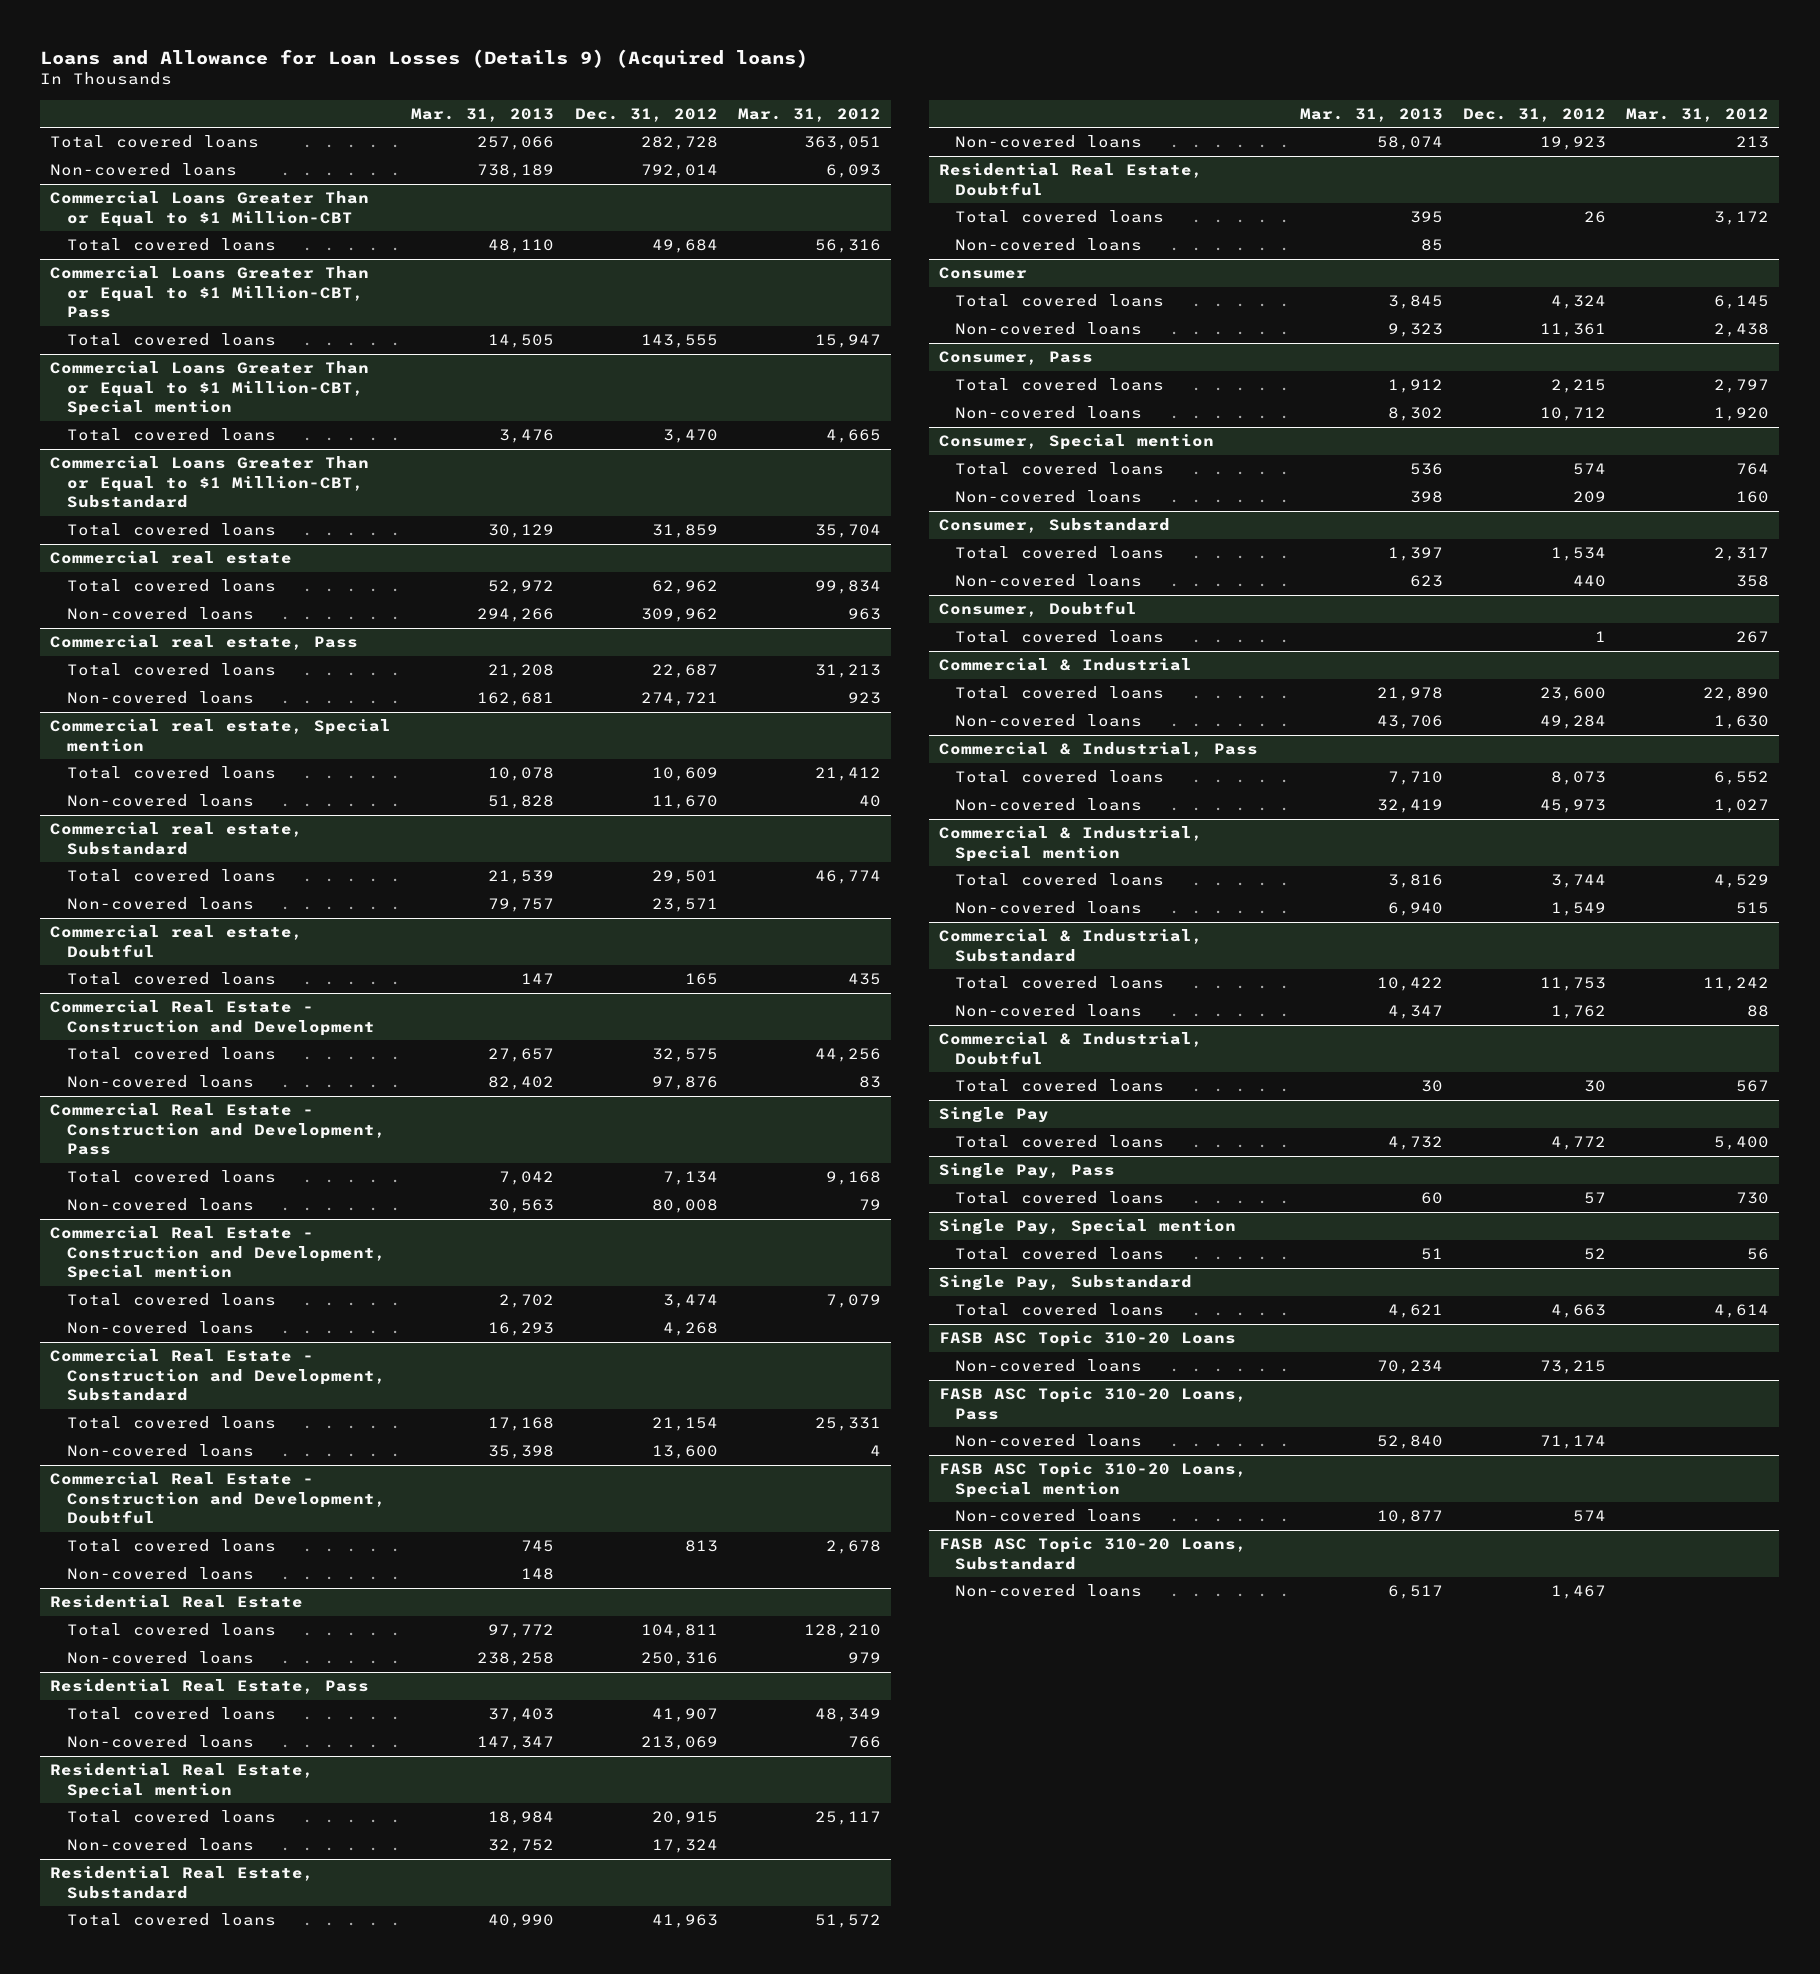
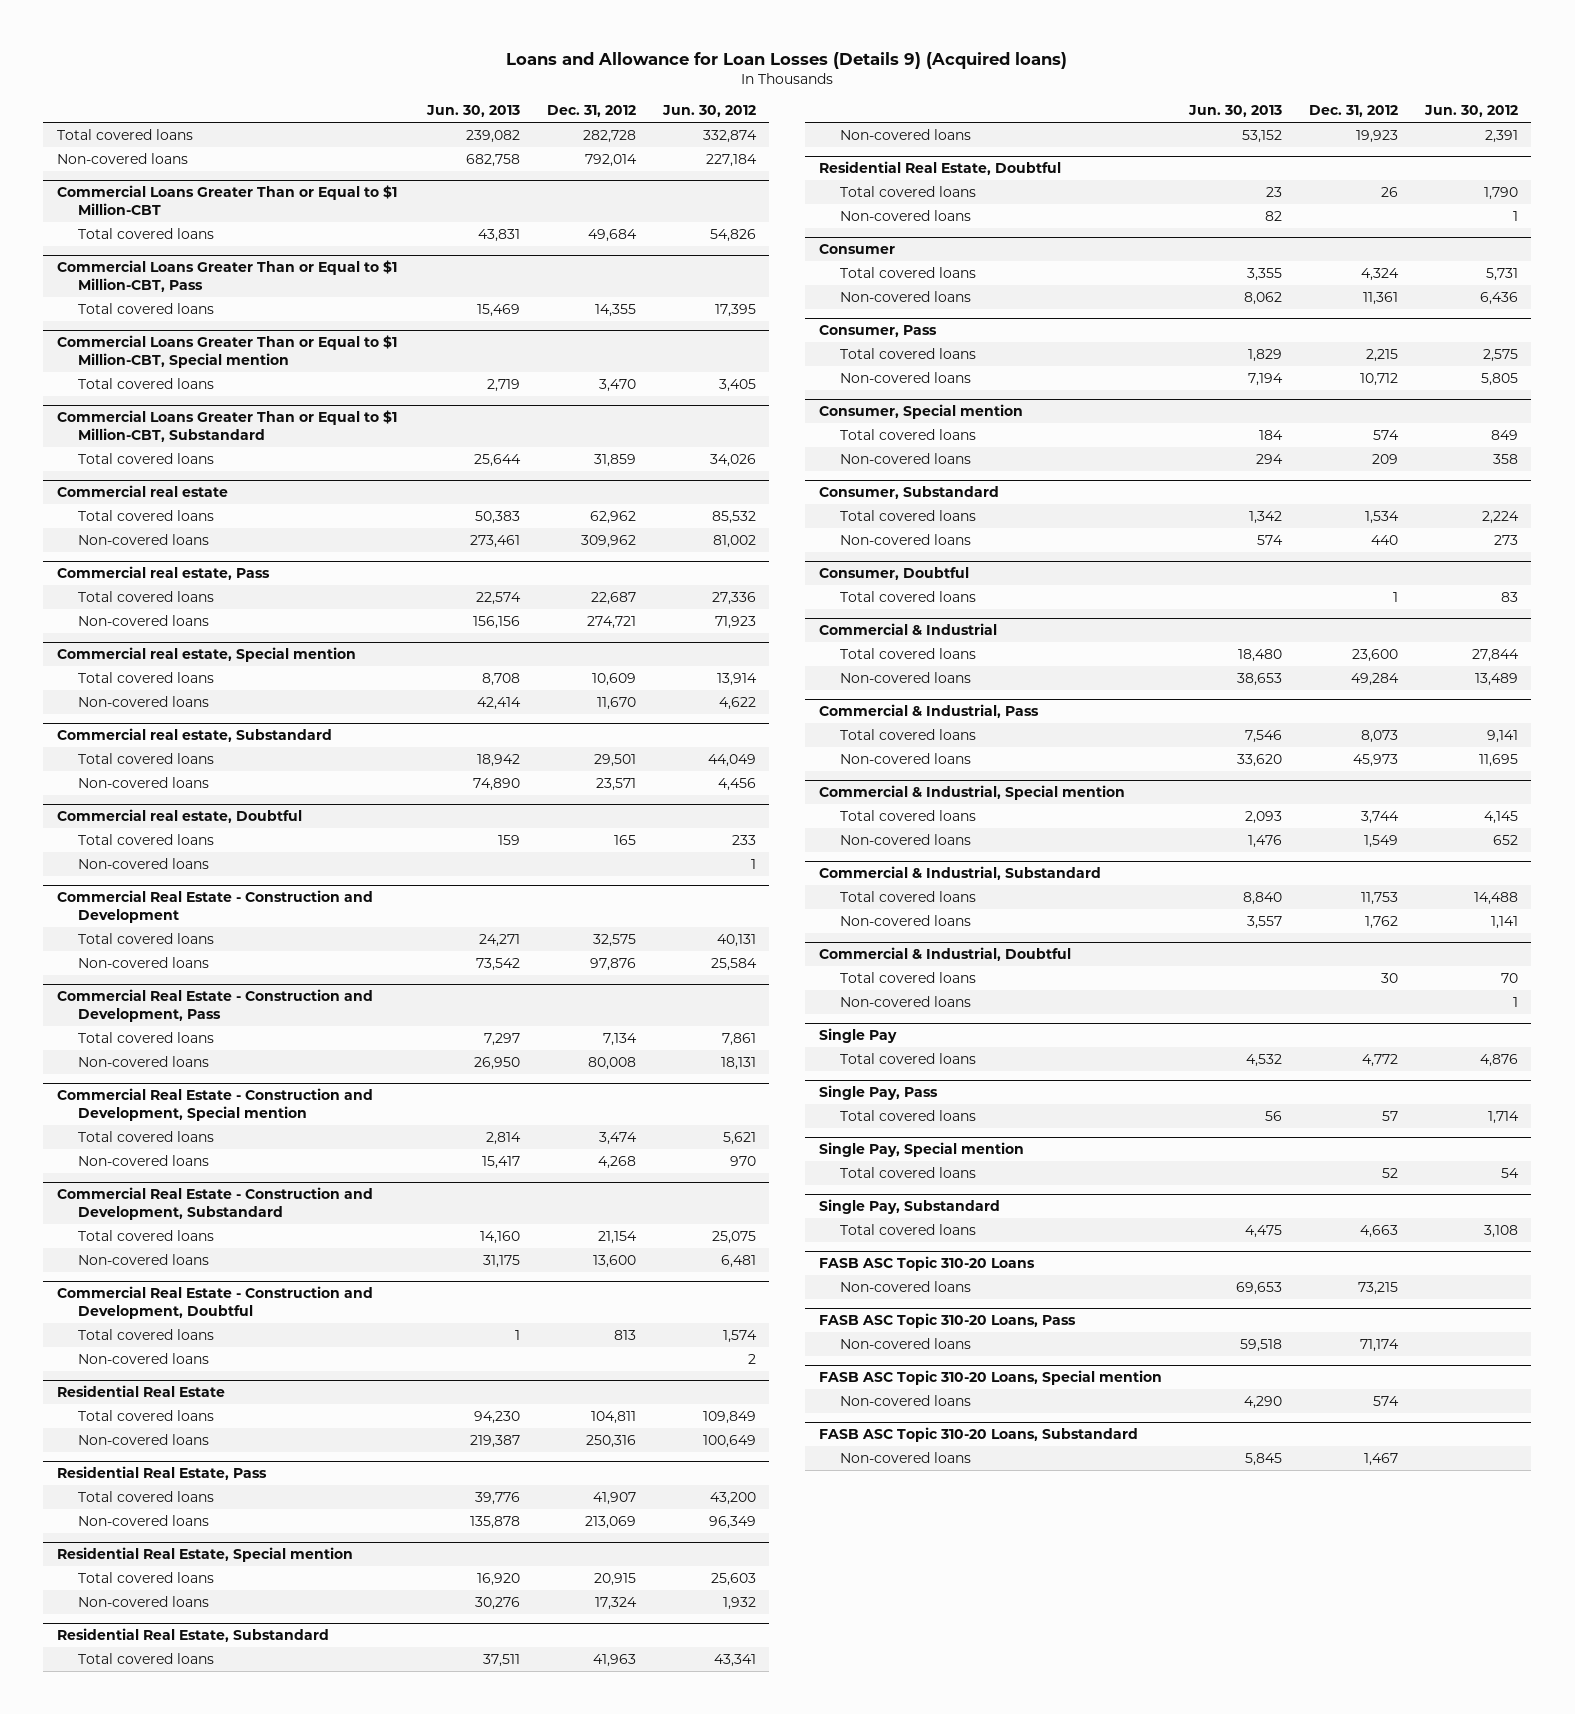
[411,107,555,122] Mar. 31, 2013 -> none
[737,107,881,122] Mar. 31, 2012 -> none
none -> [425,105,520,118] Jun. 30, 2013
none -> [661,105,756,118] Jun. 30, 2012
[640,334,718,349] 143,555 -> [594,303,636,317] 14,355
none -> [77,857,209,869] Non-covered loans
none -> [839,995,971,1007] Non-covered loans

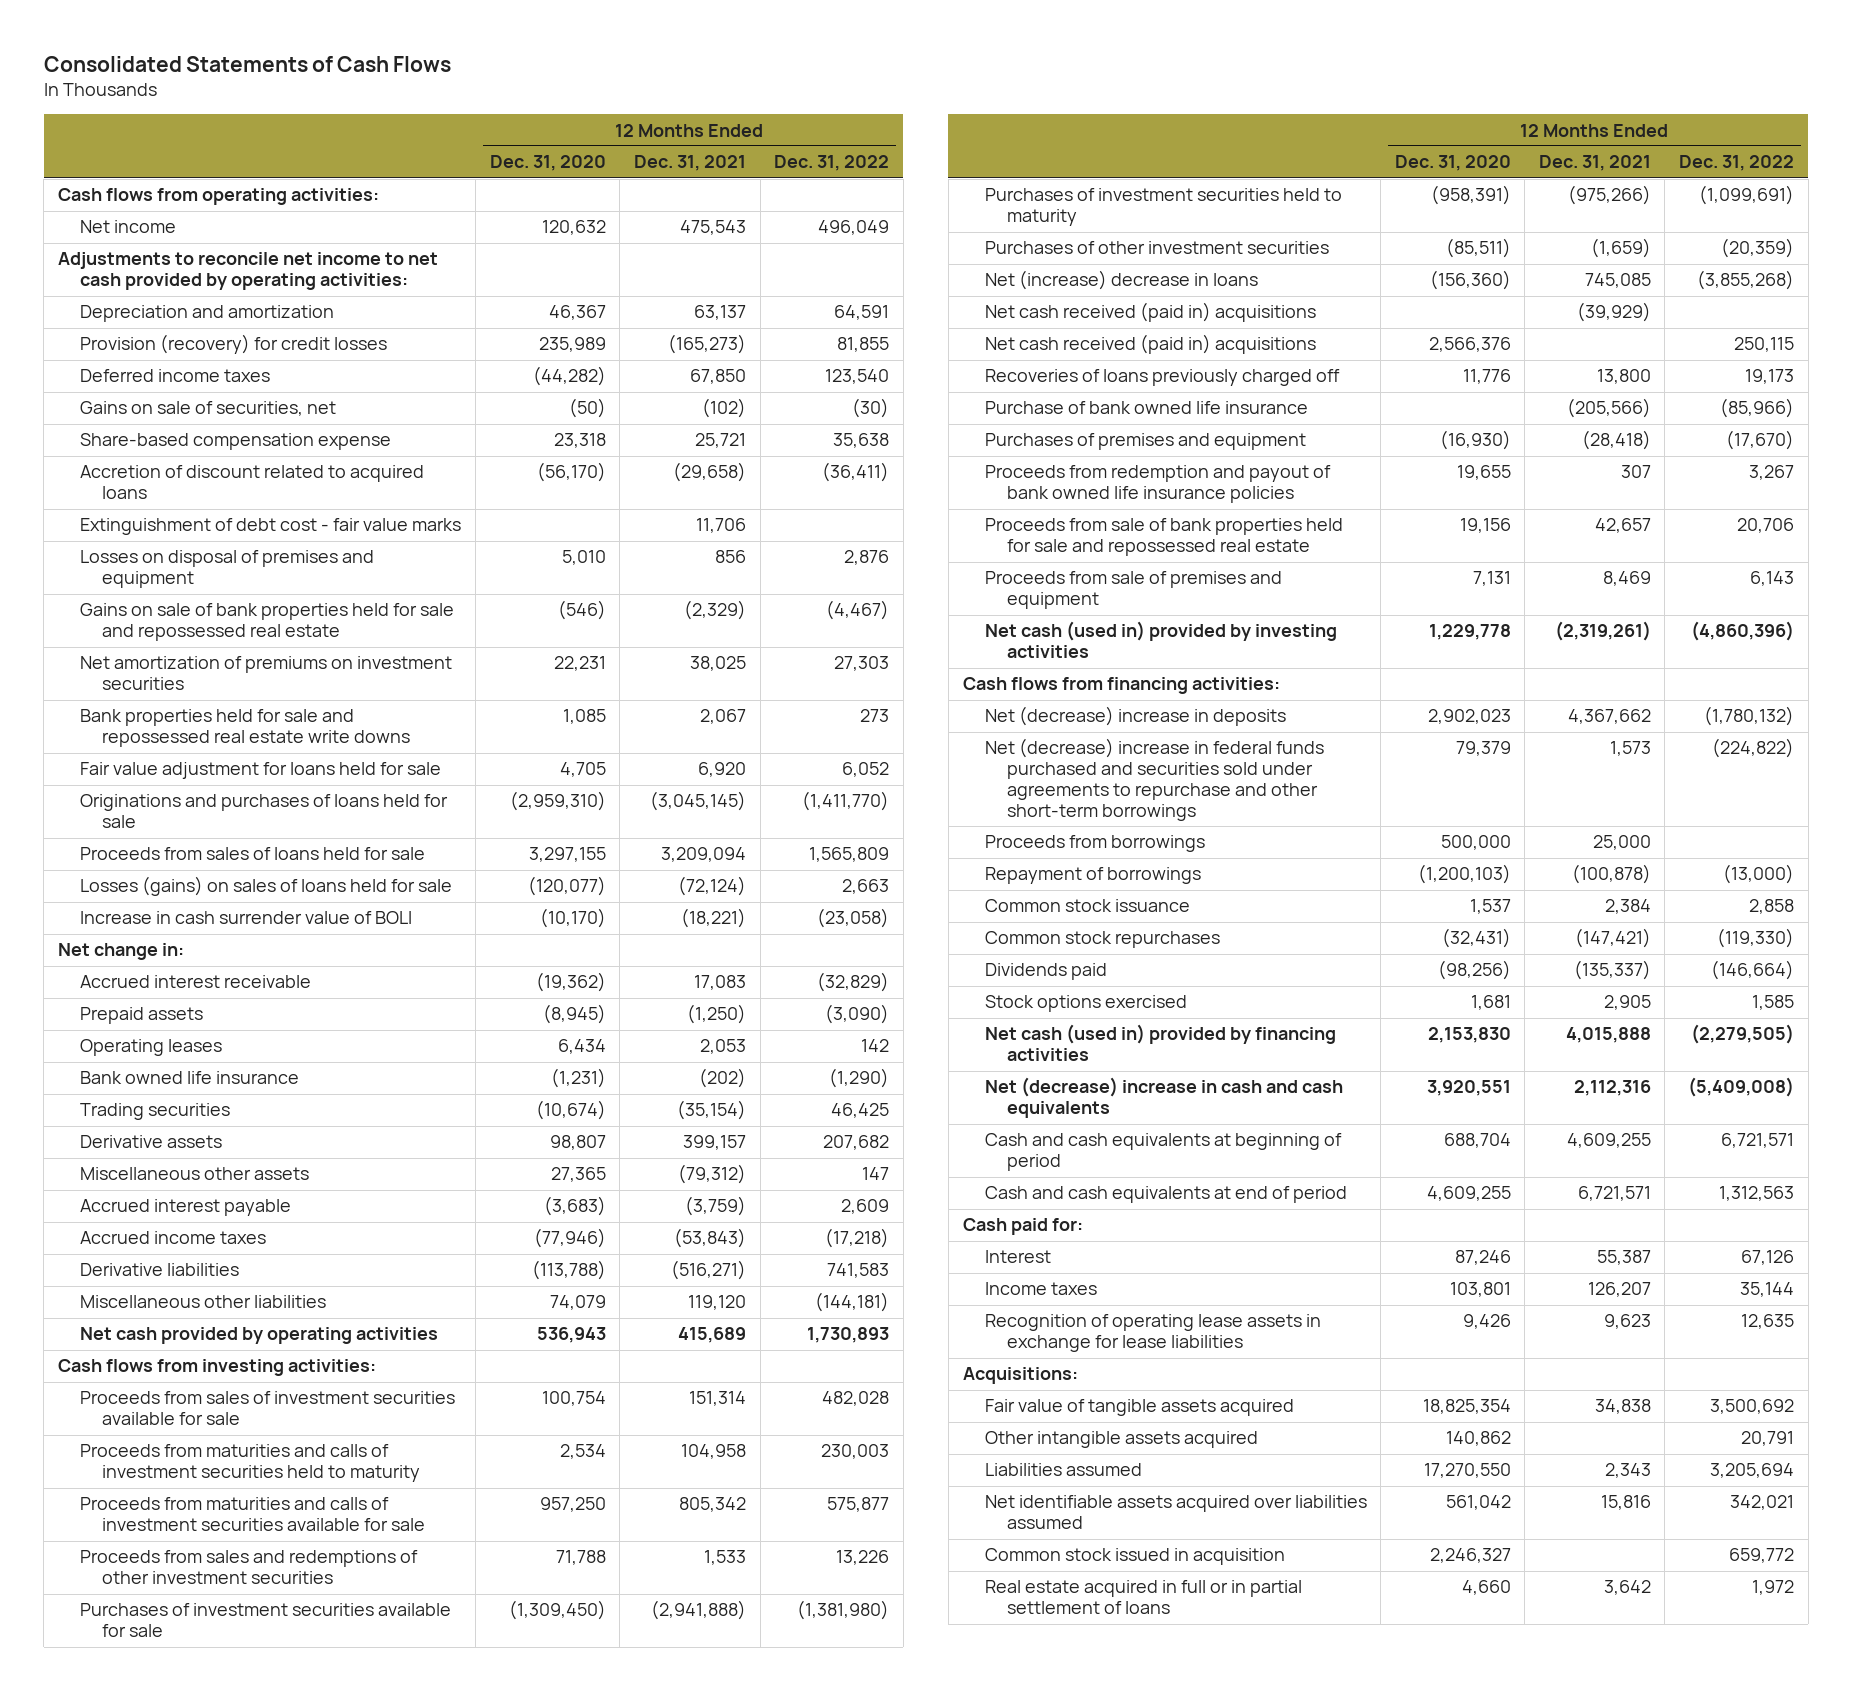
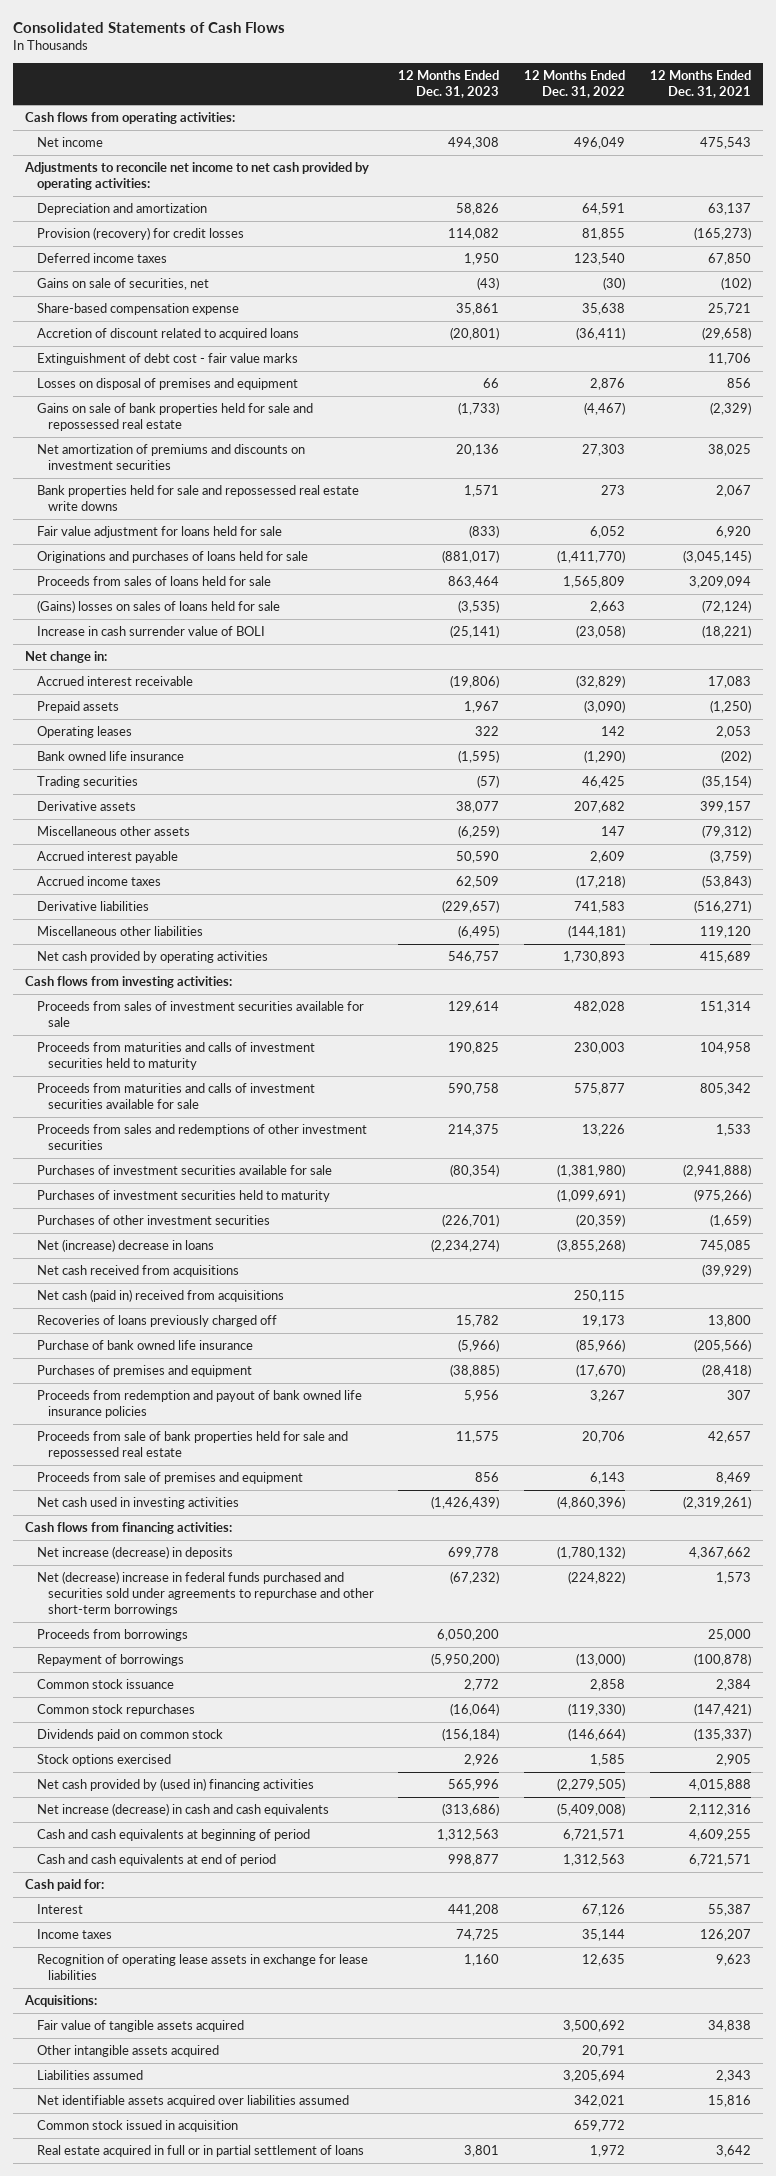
[489,155,606,172] Dec. 31, 2020 -> none
none -> [398,70,500,99] 12 Months Ended Dec. 31, 2023
[79,656,452,691] Net amortization of premiums on investment securities -> [36,444,305,471] Net amortization of premiums and discounts on investment securities
[79,876,452,897] Losses (gains) on sales of loans held for sale -> [36,600,280,614] (Gains) losses on sales of loans held for sale
[984,302,1316,323] Net cash received (paid in) acquisitions -> [36,1265,239,1278] Net cash received from acquisitions
[984,334,1316,355] Net cash received (paid in) acquisitions -> [36,1289,284,1303] Net cash (paid in) received from acquisitions
[984,621,1337,659] Net cash (used in) provided by investing activities -> [36,1497,239,1510] Net cash used in investing activities
[984,706,1286,727] Net (decrease) increase in deposits -> [36,1546,233,1560] Net increase (decrease) in deposits
[984,963,1107,981] Dividends paid -> [36,1729,223,1742] Dividends paid on common stock
[984,1024,1336,1062] Net cash (used in) provided by financing activities -> [36,1778,314,1792] Net cash provided by (used in) financing activities
[984,1077,1343,1119] Net (decrease) increase in cash and cash equivalents -> [36,1803,329,1817] Net increase (decrease) in cash and cash equivalents

